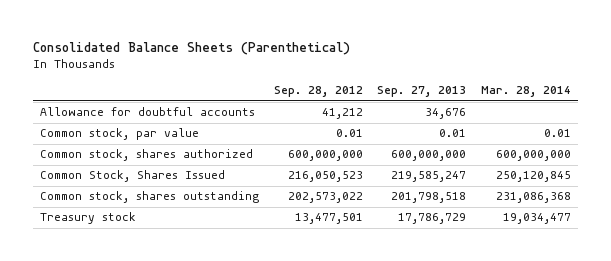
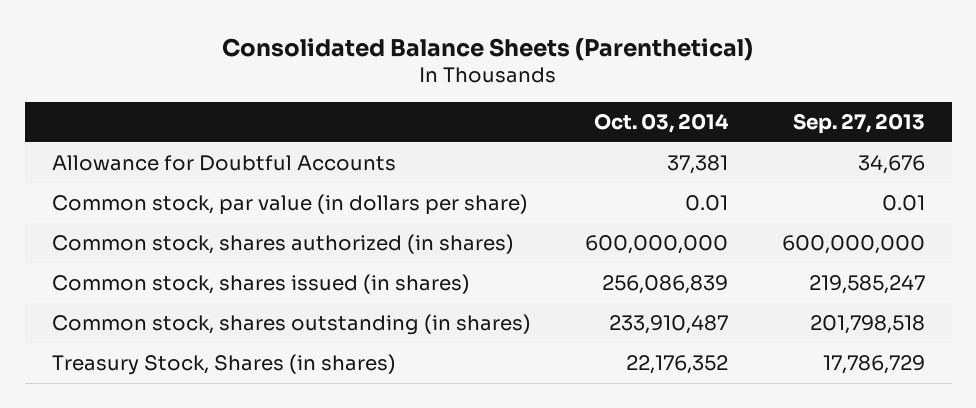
[273,86,363,98] Sep. 28, 2012 -> none
[480,86,571,98] Mar. 28, 2014 -> none
none -> [593,113,729,134] Oct. 03, 2014
[40,107,256,117] Allowance for doubtful accounts -> [51,155,396,172] Allowance for Doubtful Accounts
[40,128,200,141] Common stock, par value -> [51,194,528,216] Common stock, par value (in dollars per share)
[40,149,254,162] Common stock, shares authorized -> [51,234,514,255] Common stock, shares authorized (in shares)
[40,170,226,183] Common Stock, Shares Issued -> [51,274,470,295] Common stock, shares issued (in shares)
[40,191,260,204] Common stock, shares outstanding -> [51,314,531,336] Common stock, shares outstanding (in shares)
[40,212,137,225] Treasury stock -> [51,354,396,376] Treasury Stock, Shares (in shares)

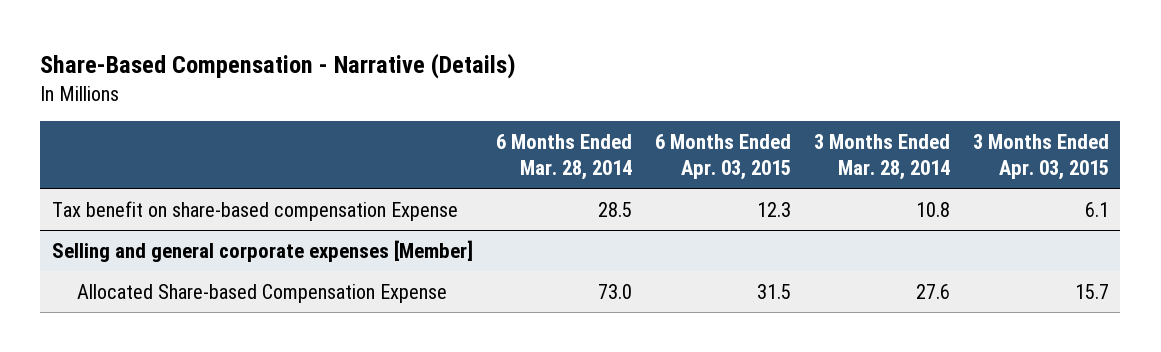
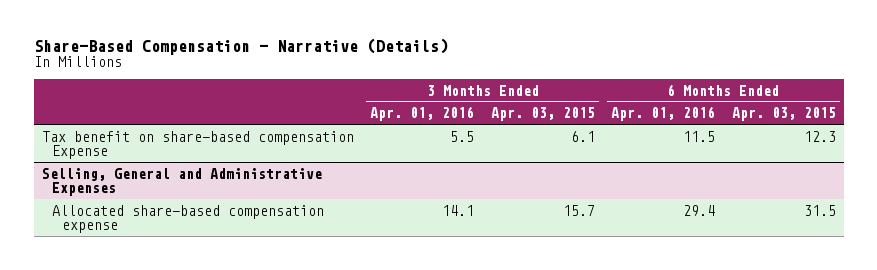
[495,134,632,180] 6 Months Ended Mar. 28, 2014 -> none
[813,134,950,180] 3 Months Ended Mar. 28, 2014 -> none
none -> [370,106,475,122] Apr. 01, 2016
none -> [611,106,716,122] Apr. 01, 2016
[51,239,473,262] Selling and general corporate expenses [Member] -> [41,167,322,196] Selling, General and Administrative Expenses
[77,283,448,303] Allocated Share-based Compensation Expense -> [52,204,325,233] Allocated share-based compensation expense

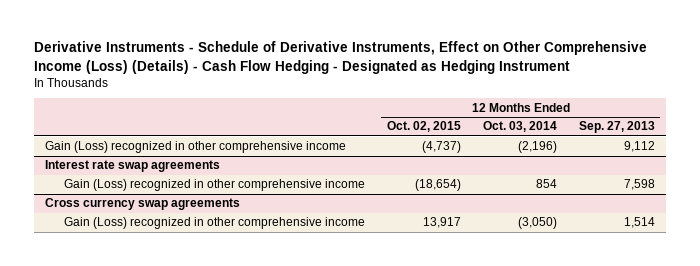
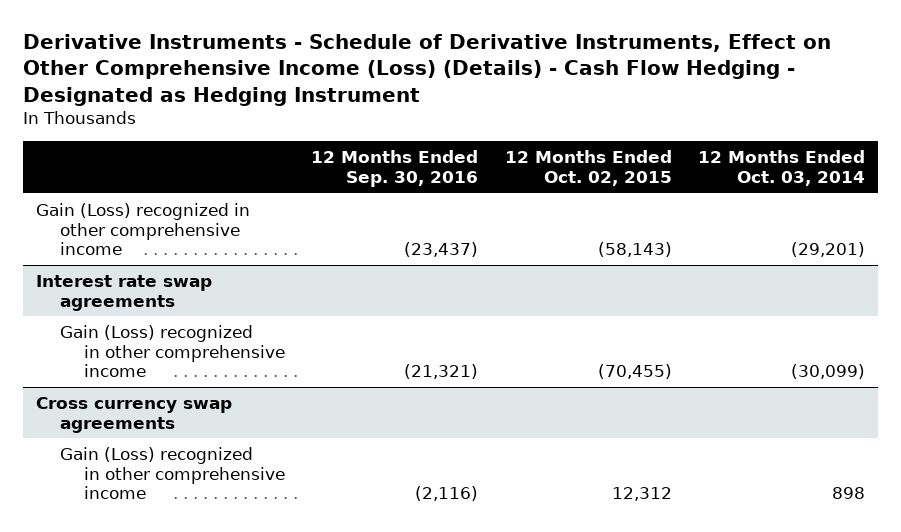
[578,121,655,134] Sep. 27, 2013 -> none
none -> [311,150,479,187] 12 Months Ended Sep. 30, 2016
[421,141,461,154] (4,737) -> [597,242,672,258] (58,143)
[517,141,557,154] (2,196) -> [791,242,866,258] (29,201)
[414,179,461,192] (18,654) -> [597,364,672,380] (70,455)
[535,179,557,189] 854 -> [791,364,866,380] (30,099)
[422,217,461,229] 13,917 -> [611,487,672,502] 12,312
[517,217,557,230] (3,050) -> [832,487,866,500] 898

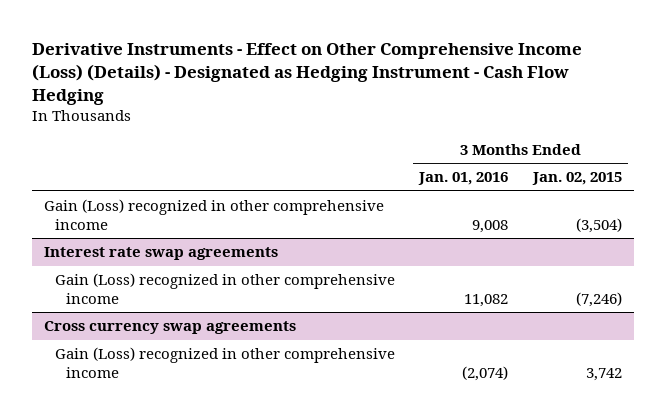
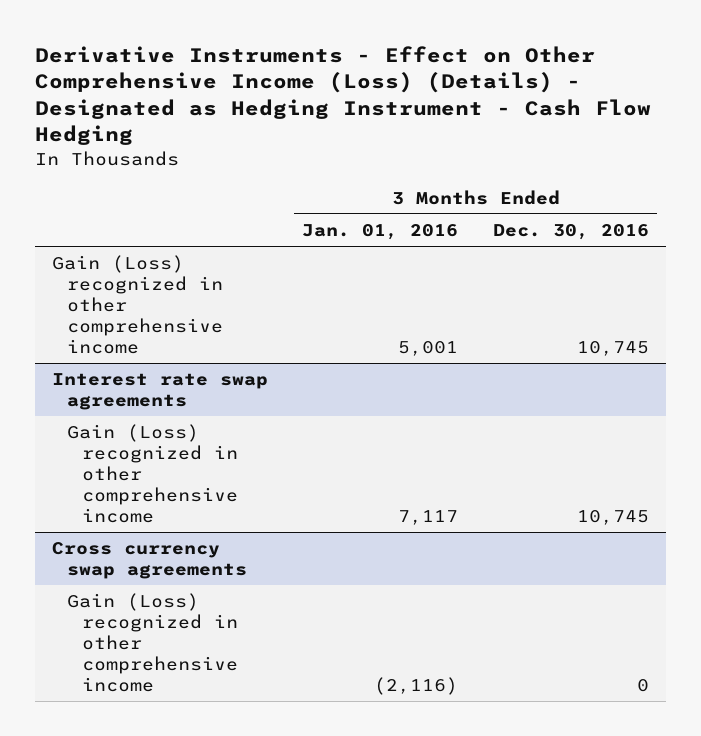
[532,172,623,186] Jan. 02, 2015 -> none
none -> [492,223,649,240] Dec. 30, 2016
[472,219,509,233] 9,008 -> [398,340,459,356] 5,001
[464,293,509,307] 11,082 -> [398,509,459,525] 7,117
[462,365,509,381] (2,074) -> [374,676,459,695] (2,116)

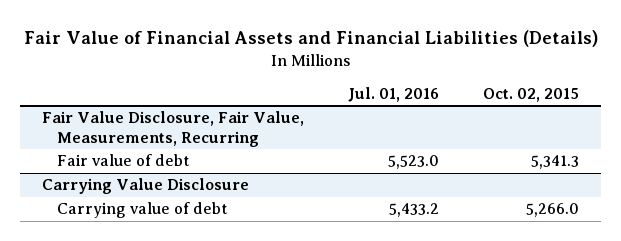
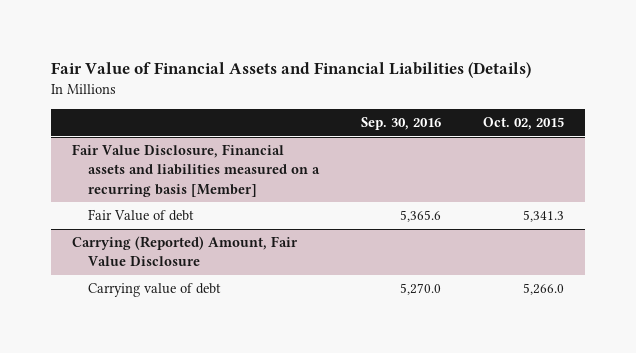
[348,86,440,102] Jul. 01, 2016 -> none
none -> [360,116,441,130] Sep. 30, 2016
[41,111,304,147] Fair Value Disclosure, Fair Value, Measurements, Recurring -> none
none -> [72,144,320,197] Fair Value Disclosure, Financial assets and liabilities measured on a recurring basis [Member]
[56,154,190,167] Fair value of debt -> [87,209,194,222] Fair Value of debt
[41,178,249,195] Carrying Value Disclosure -> [72,236,299,267] Carrying (Reported) Amount, Fair Value Disclosure

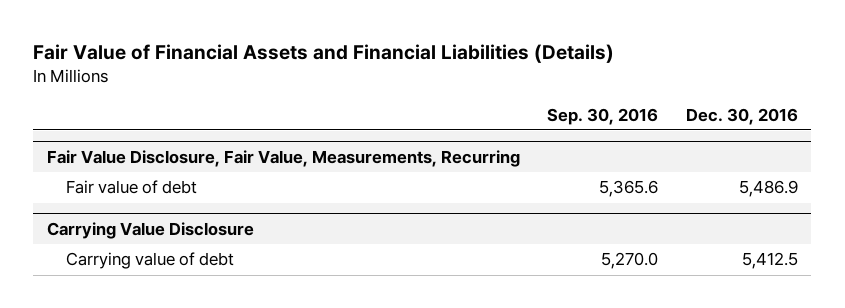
[482,116,564,130] Oct. 02, 2015 -> none
none -> [685,107,798,125] Dec. 30, 2016
[72,144,320,197] Fair Value Disclosure, Financial assets and liabilities measured on a recurring basis [Member] -> none
none -> [46,149,520,167] Fair Value Disclosure, Fair Value, Measurements, Recurring
[87,209,194,222] Fair Value of debt -> [66,180,198,195] Fair value of debt
[72,236,299,267] Carrying (Reported) Amount, Fair Value Disclosure -> [46,221,254,239] Carrying Value Disclosure

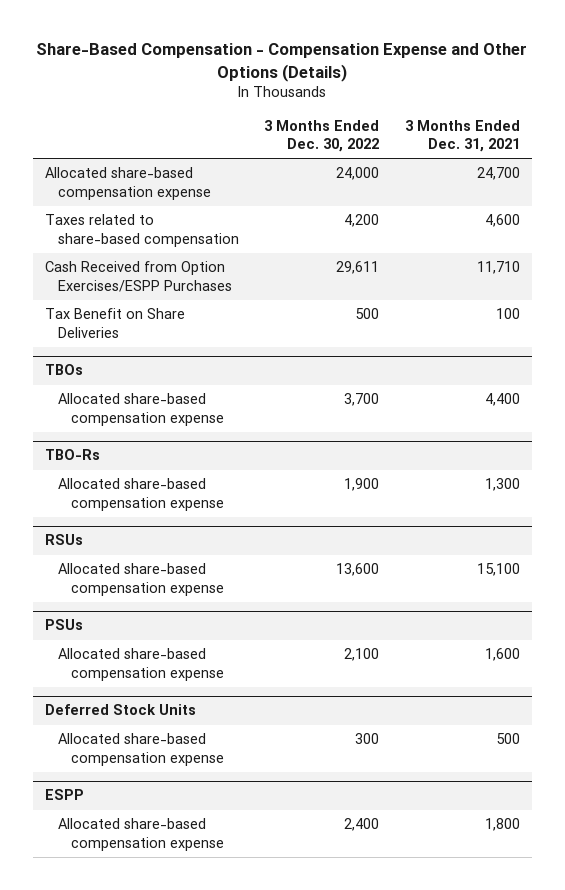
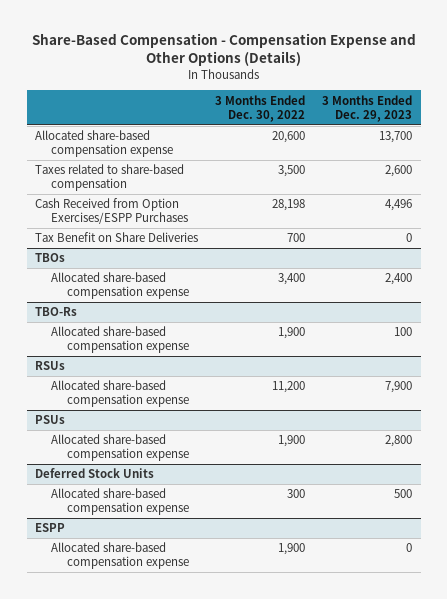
[404,119,520,153] 3 Months Ended Dec. 31, 2021 -> none
none -> [322,94,413,122] 3 Months Ended Dec. 29, 2023
[336,167,380,181] 24,000 -> [272,131,306,144] 20,600
[344,214,380,228] 4,200 -> [278,165,306,178] 3,500
[336,261,380,275] 29,611 -> [272,199,306,212] 28,198
[355,308,380,320] 500 -> [287,233,306,243] 700
[344,393,380,407] 3,700 -> [278,273,306,286] 3,400
[336,563,380,577] 13,600 -> [272,381,306,394] 11,200
[344,648,380,662] 2,100 -> [278,435,306,448] 1,900
[344,818,380,832] 2,400 -> [278,543,306,556] 1,900

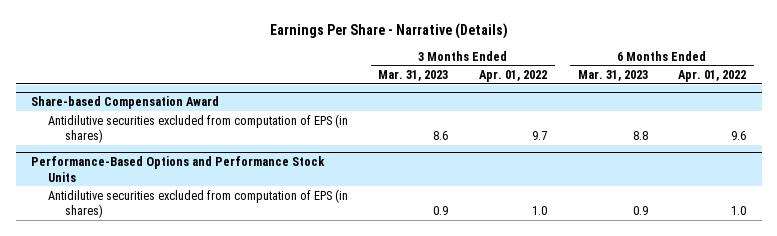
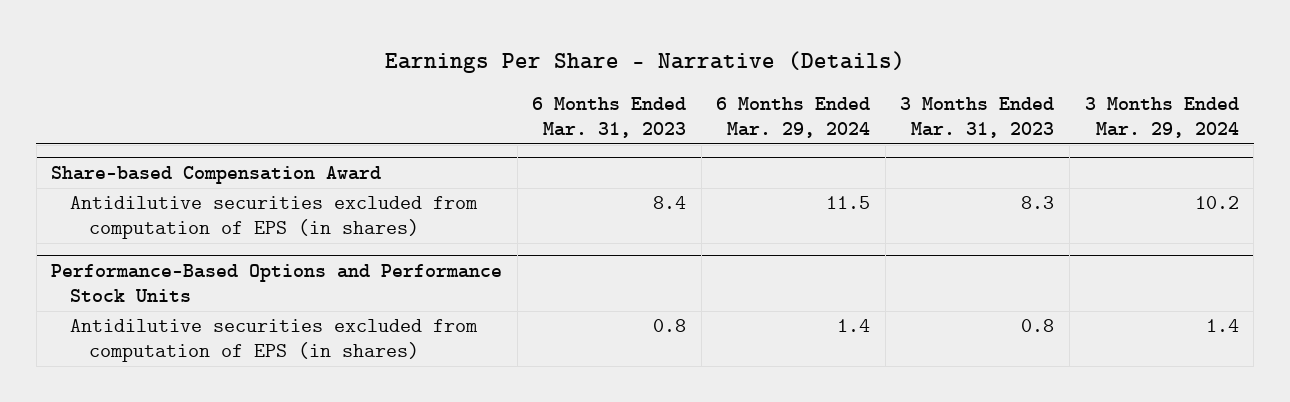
[479,69,548,82] Apr. 01, 2022 -> none
[678,69,747,82] Apr. 01, 2022 -> none
none -> [716,97,871,138] 6 Months Ended Mar. 29, 2024
none -> [1084,97,1239,138] 3 Months Ended Mar. 29, 2024
[433,130,449,140] 8.6 -> [1021,196,1055,210] 8.3
[632,130,648,140] 8.8 -> [653,196,687,210] 8.4
[433,205,449,215] 0.9 -> [1021,319,1055,333] 0.8
[632,205,648,215] 0.9 -> [653,319,687,333] 0.8

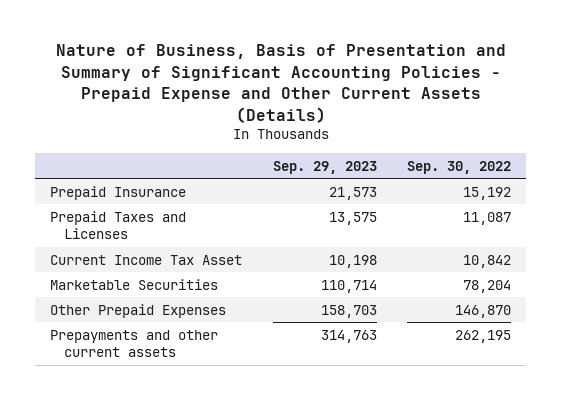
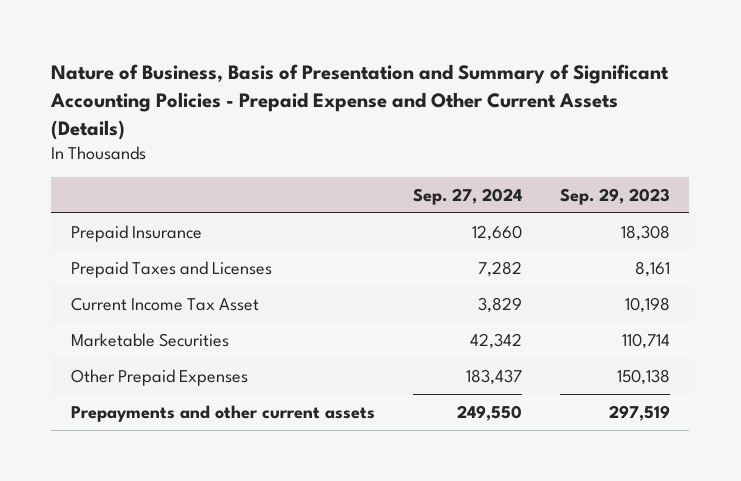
[407,160,512,174] Sep. 30, 2022 -> none
none -> [412,187,522,205] Sep. 27, 2024
[328,186,377,200] 21,573 -> [621,224,671,241] 18,308
[328,211,377,225] 13,575 -> [635,260,671,277] 8,161
[320,304,377,318] 158,703 -> [617,368,671,385] 150,138
[320,329,377,343] 314,763 -> [609,404,671,421] 297,519

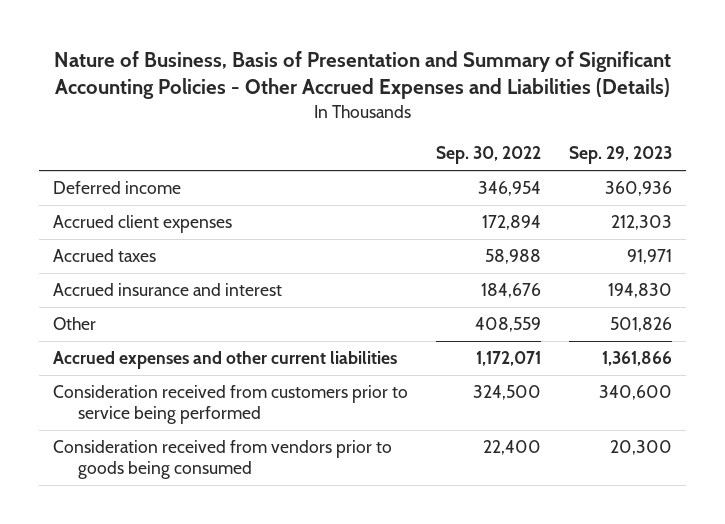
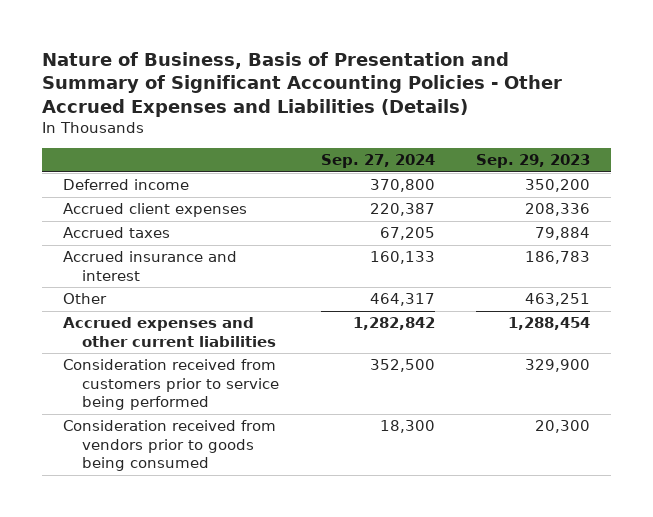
[436,146,542,165] Sep. 30, 2022 -> none
none -> [320,154,435,169] Sep. 27, 2024
[605,181,673,197] 360,936 -> [525,179,591,193] 350,200
[611,215,673,231] 212,303 -> [525,203,591,217] 208,336
[627,249,673,265] 91,971 -> [535,227,591,241] 79,884
[608,283,673,299] 194,830 -> [525,251,591,265] 186,783
[610,317,673,333] 501,826 -> [525,293,591,307] 463,251
[602,351,673,367] 1,361,866 -> [508,317,591,331] 1,288,454
[599,385,673,401] 340,600 -> [525,359,591,373] 329,900

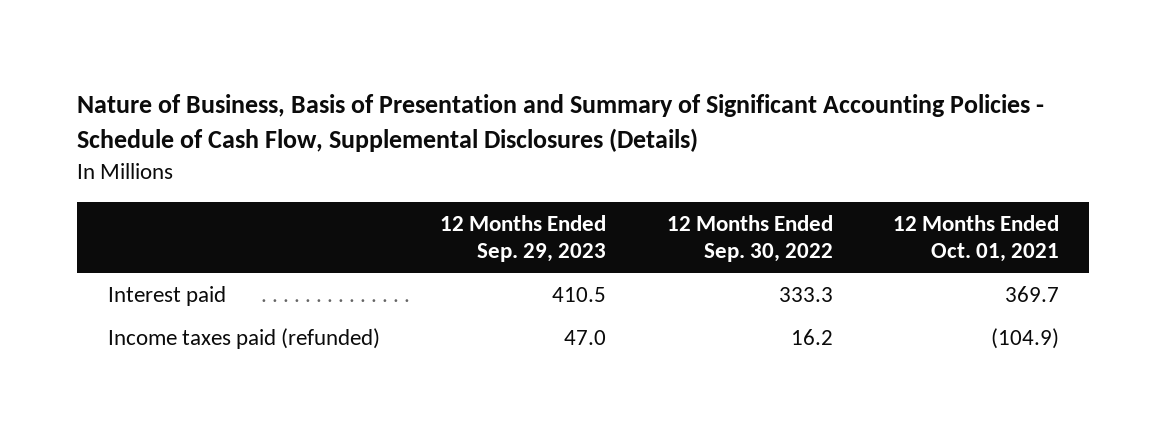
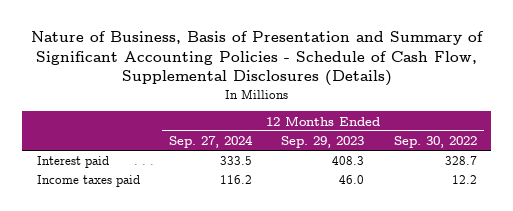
[893,214,1060,262] 12 Months Ended Oct. 01, 2021 -> none
none -> [169,134,254,148] Sep. 27, 2024
[552,287,607,303] 410.5 -> [332,156,365,166] 408.3
[778,287,833,303] 333.3 -> [444,156,477,166] 328.7
[107,328,380,350] Income taxes paid (refunded) -> [36,175,140,188] Income taxes paid
[564,330,607,346] 47.0 -> [339,175,365,185] 46.0
[790,329,833,346] 16.2 -> [451,175,477,185] 12.2

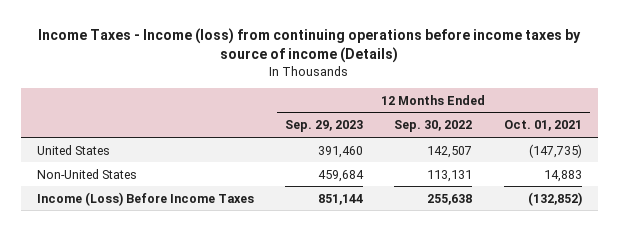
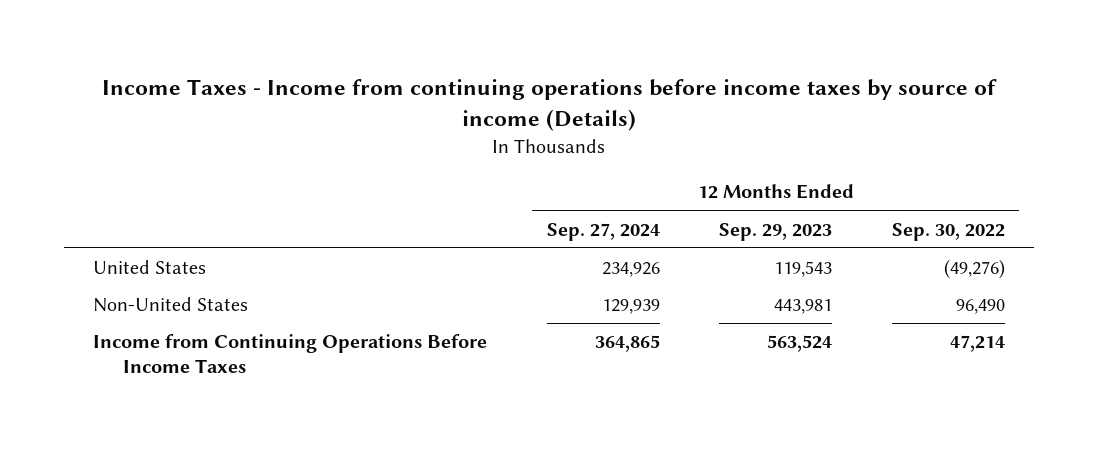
[38,28,582,64] Income Taxes - Income (loss) from continuing operations before income taxes by source of income (Details) -> [101,78,997,131] Income Taxes - Income from continuing operations before income taxes by source of income (Details)
[503,120,582,132] Oct. 01, 2021 -> none
none -> [546,222,660,241] Sep. 27, 2024
[318,145,364,158] 391,460 -> [774,261,833,278] 119,543
[427,145,473,158] 142,507 -> [943,259,1005,280] (49,276)
[318,169,365,182] 459,684 -> [774,299,833,315] 443,981
[427,169,473,182] 113,131 -> [955,299,1005,315] 96,490
[36,191,254,206] Income (Loss) Before Income Taxes -> [93,334,488,374] Income from Continuing Operations Before Income Taxes
[318,193,364,205] 851,144 -> [767,335,833,353] 563,524
[427,193,473,205] 255,638 -> [949,335,1005,353] 47,214

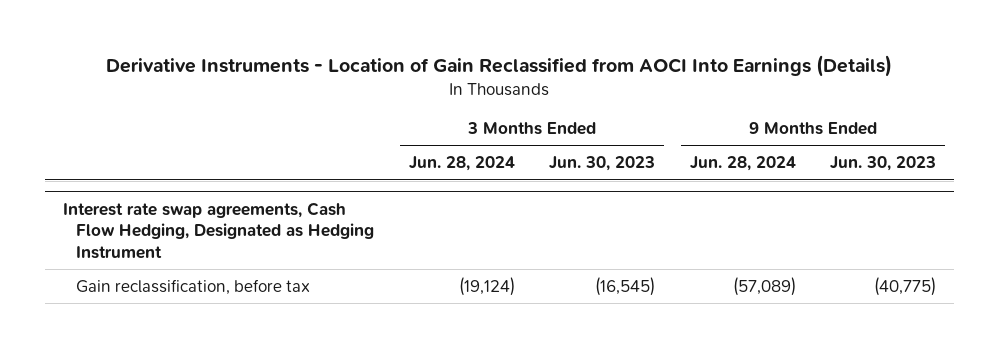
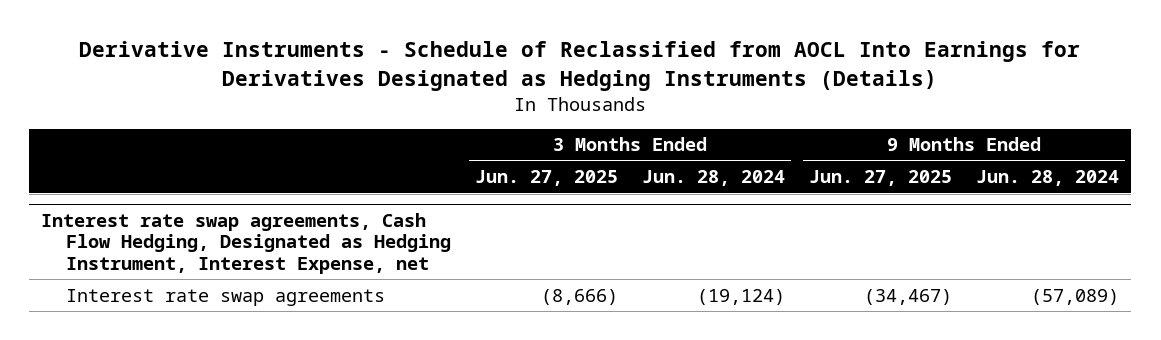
[106,54,893,77] Derivative Instruments - Location of Gain Reclassified from AOCI Into Earnings (Details) -> [79,41,1081,91] Derivative Instruments - Schedule of Reclassified from AOCL Into Earnings for Derivatives Designated as Hedging Instruments (Details)
[549,156,656,172] Jun. 30, 2023 -> none
[830,156,937,172] Jun. 30, 2023 -> none
none -> [474,170,618,187] Jun. 27, 2025
none -> [809,170,953,187] Jun. 27, 2025
[62,201,374,259] Interest rate swap agreements, Cash Flow Hedging, Designated as Hedging Instrument -> [41,213,451,274] Interest rate swap agreements, Cash Flow Hedging, Designated as Hedging Instrument, Interest Expense, net
[75,278,310,295] Gain reclassification, before tax -> [65,288,385,306] Interest rate swap agreements

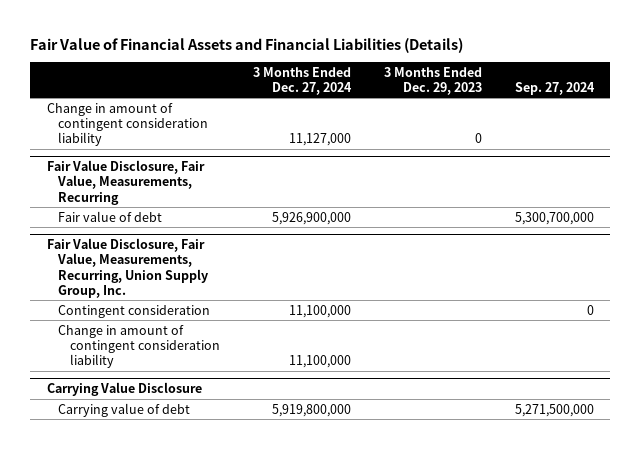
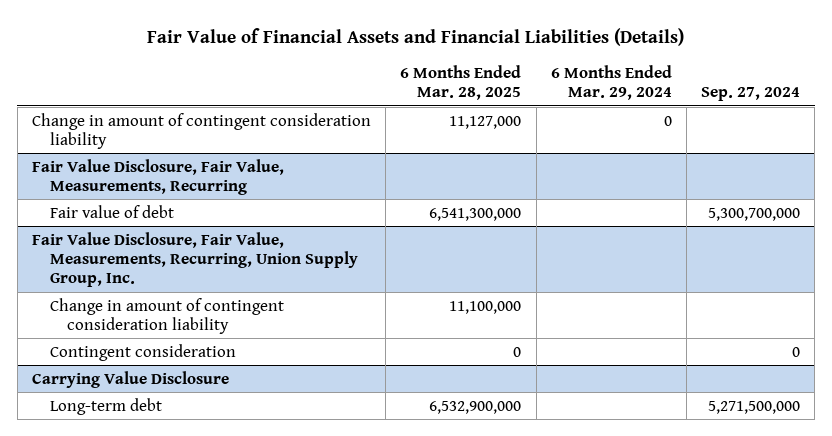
[252,66,352,95] 3 Months Ended Dec. 27, 2024 -> none
[383,66,482,95] 3 Months Ended Dec. 29, 2023 -> none
none -> [400,64,522,101] 6 Months Ended Mar. 28, 2025
none -> [550,64,672,101] 6 Months Ended Mar. 29, 2024
[58,304,211,318] Contingent consideration -> [49,343,236,361] Contingent consideration
[58,402,191,417] Carrying value of debt -> [49,397,162,415] Long-term debt

